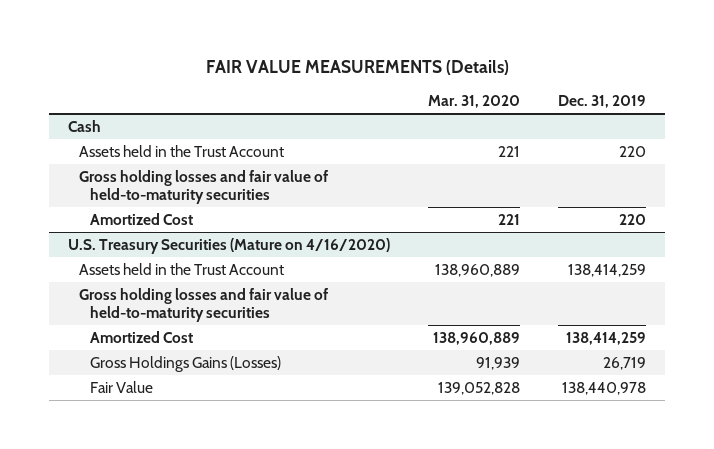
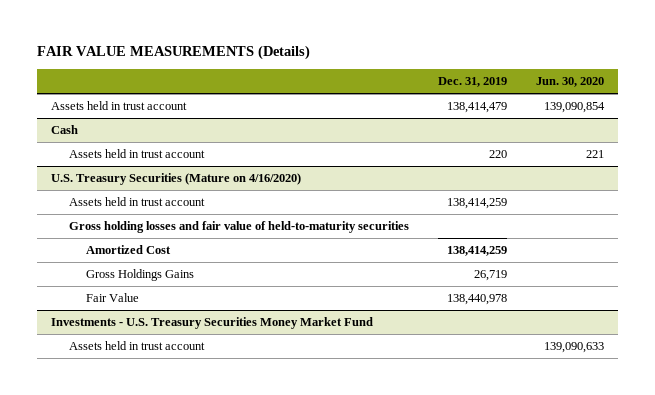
[428,95,521,109] Mar. 31, 2020 -> none
none -> [535,77,604,88] Jun. 30, 2020
none -> [51,101,188,111] Assets held in trust account
[78,169,328,204] Gross holding losses and fair value of held-to-maturity securities -> none
[89,212,193,225] Amortized Cost -> none
[78,144,284,157] Assets held in the Trust Account -> [68,149,205,159] Assets held in trust account
[78,262,284,275] Assets held in the Trust Account -> [68,197,205,207] Assets held in trust account
[89,355,281,372] Gross Holdings Gains (Losses) -> [85,269,194,282] Gross Holdings Gains
none -> [51,317,374,330] Investments - U.S. Treasury Securities Money Market Fund
none -> [68,341,205,351] Assets held in trust account

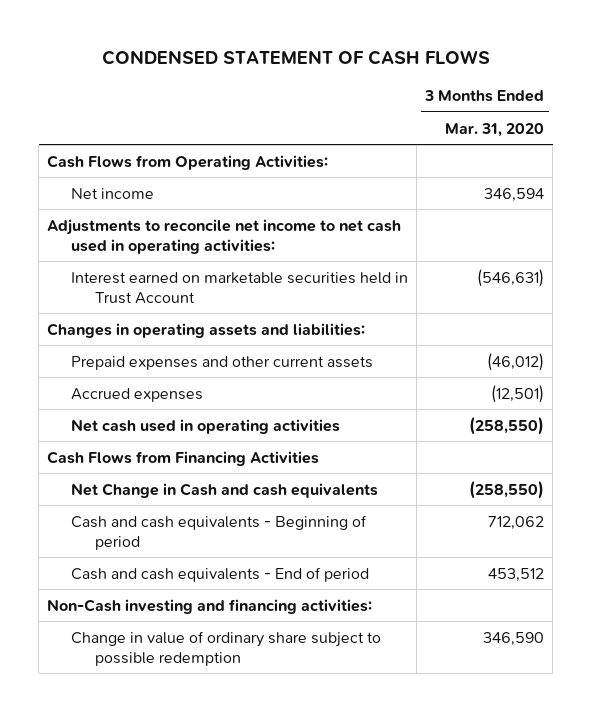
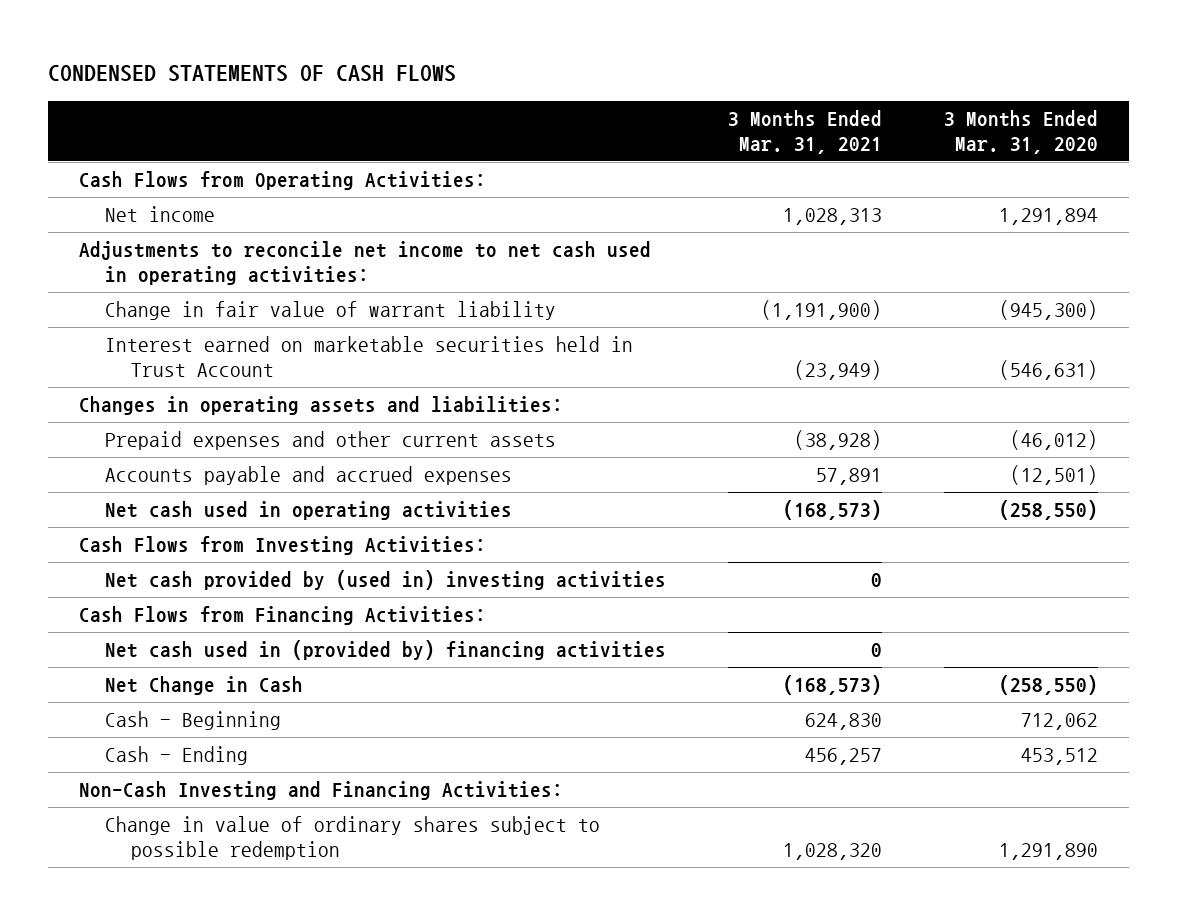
[101,49,490,65] CONDENSED STATEMENT OF CASH FLOWS -> [47,65,456,83] CONDENSED STATEMENTS OF CASH FLOWS
none -> [727,110,882,154] 3 Months Ended Mar. 31, 2021
[484,187,545,202] 346,594 -> [998,208,1098,226] 1,291,894
none -> [104,301,556,321] Change in fair value of warrant liability
[71,387,204,402] Accrued expenses -> [104,466,512,486] Accounts payable and accrued expenses
none -> [78,536,486,556] Cash Flows from Investing Activities:
none -> [104,570,666,591] Net cash provided by (used in) investing activities
[47,450,320,466] Cash Flows from Financing Activities -> [78,606,486,626] Cash Flows from Financing Activities:
none -> [104,640,666,661] Net cash used in (provided by) financing activities
[71,482,379,498] Net Change in Cash and cash equivalents -> [104,676,303,696] Net Change in Cash
[71,514,368,550] Cash and cash equivalents - Beginning of period -> [104,711,281,731] Cash - Beginning
[71,566,370,582] Cash and cash equivalents - End of period -> [104,746,248,766] Cash - Ending
[47,598,373,614] Non-Cash investing and financing activities: -> [78,781,563,801] Non-Cash Investing and Financing Activities:
[71,630,382,666] Change in value of ordinary share subject to possible redemption -> [104,816,600,860] Change in value of ordinary shares subject to possible redemption
[483,631,545,646] 346,590 -> [998,842,1098,860] 1,291,890

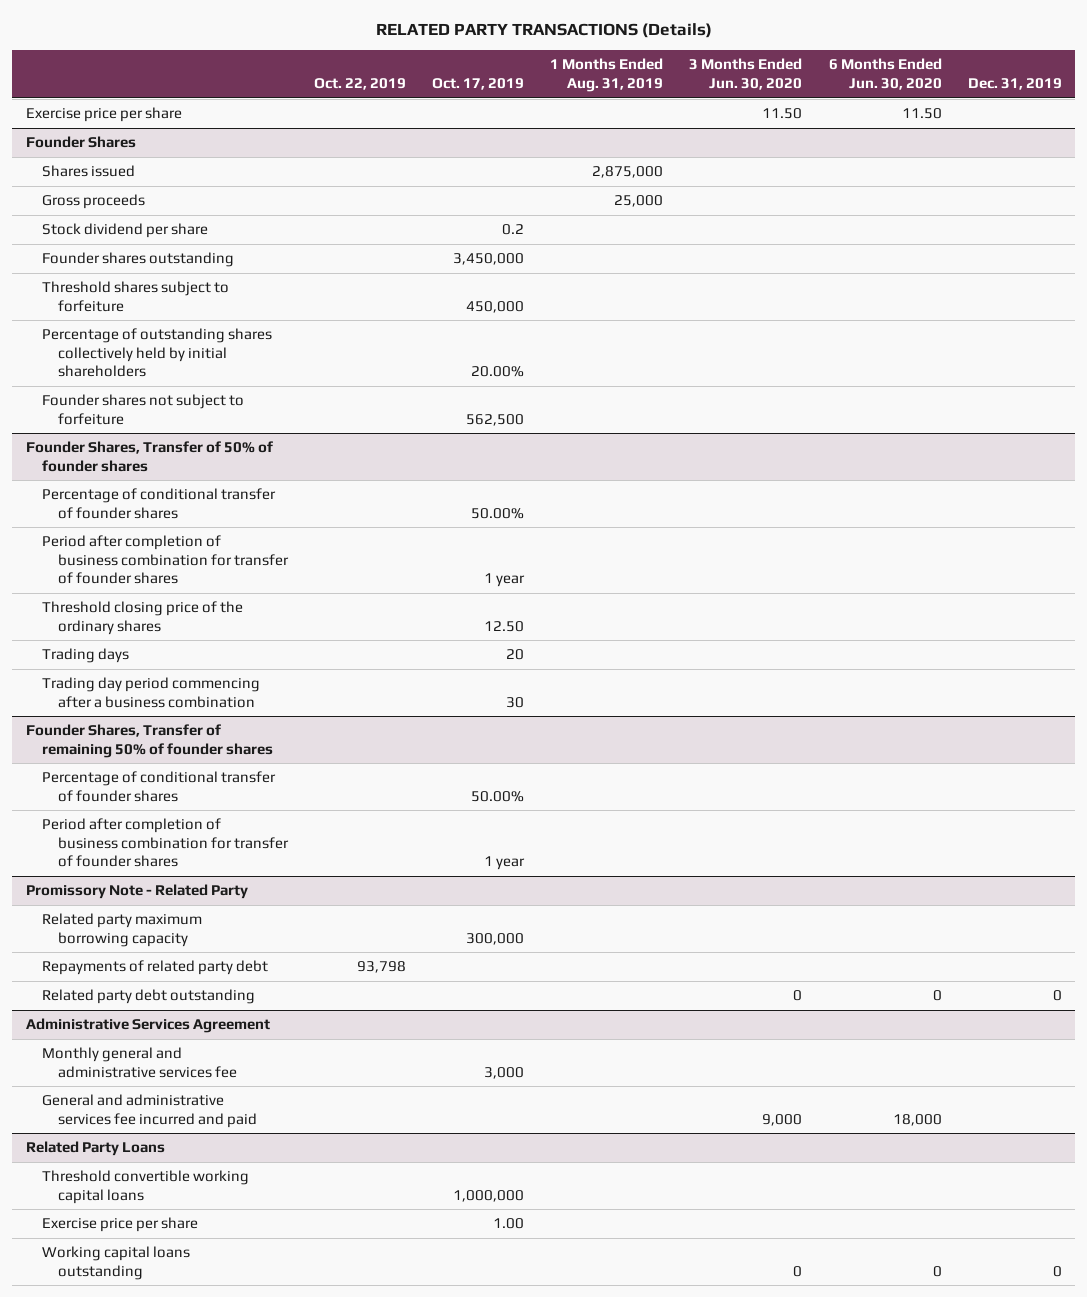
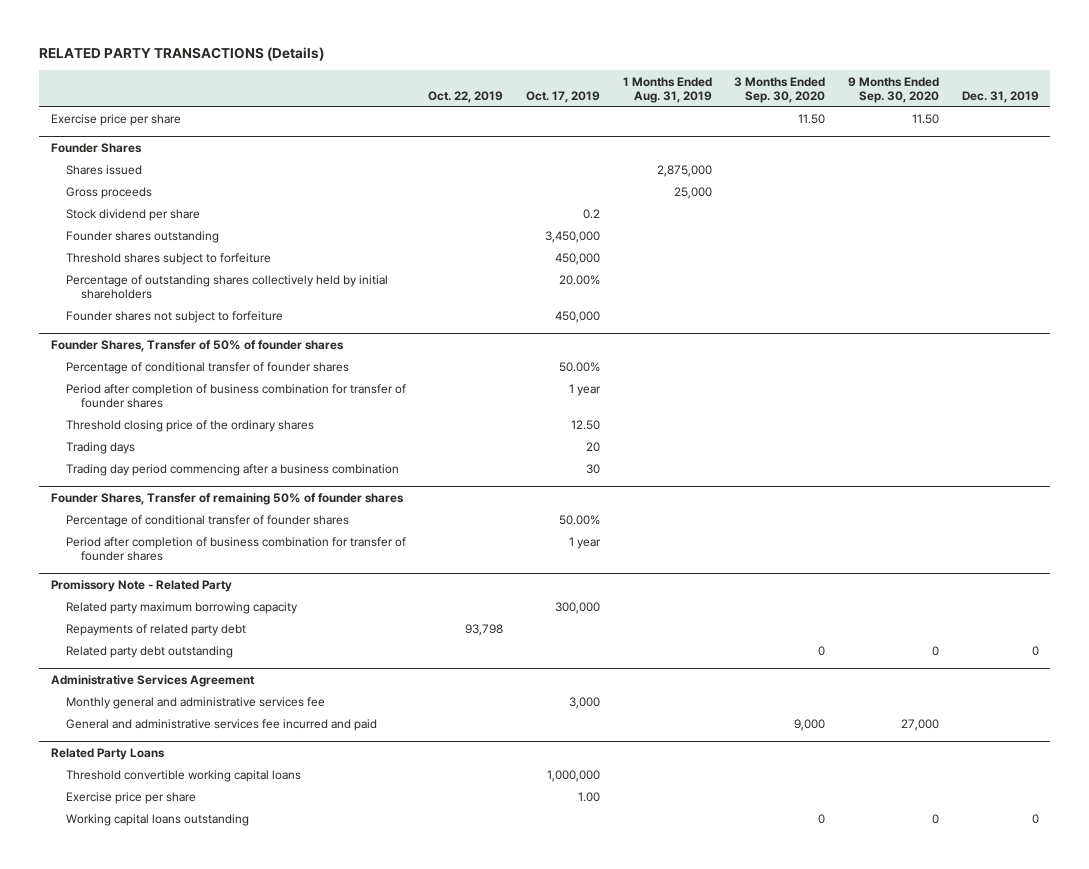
[689,58,803,90] 3 Months Ended Jun. 30, 2020 -> none
[828,58,942,90] 6 Months Ended Jun. 30, 2020 -> none
none -> [734,76,826,103] 3 Months Ended Sep. 30, 2020
none -> [848,76,940,103] 9 Months Ended Sep. 30, 2020
[466,413,525,426] 562,500 -> [555,311,601,324] 450,000

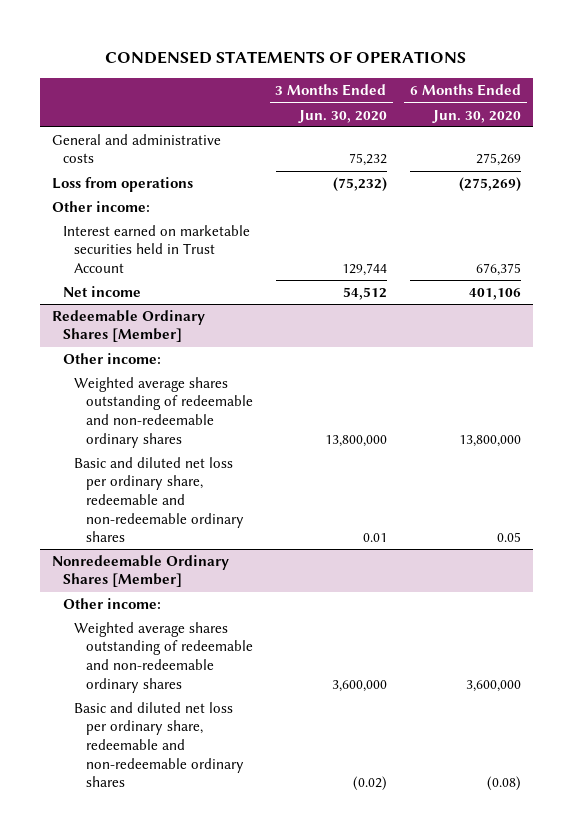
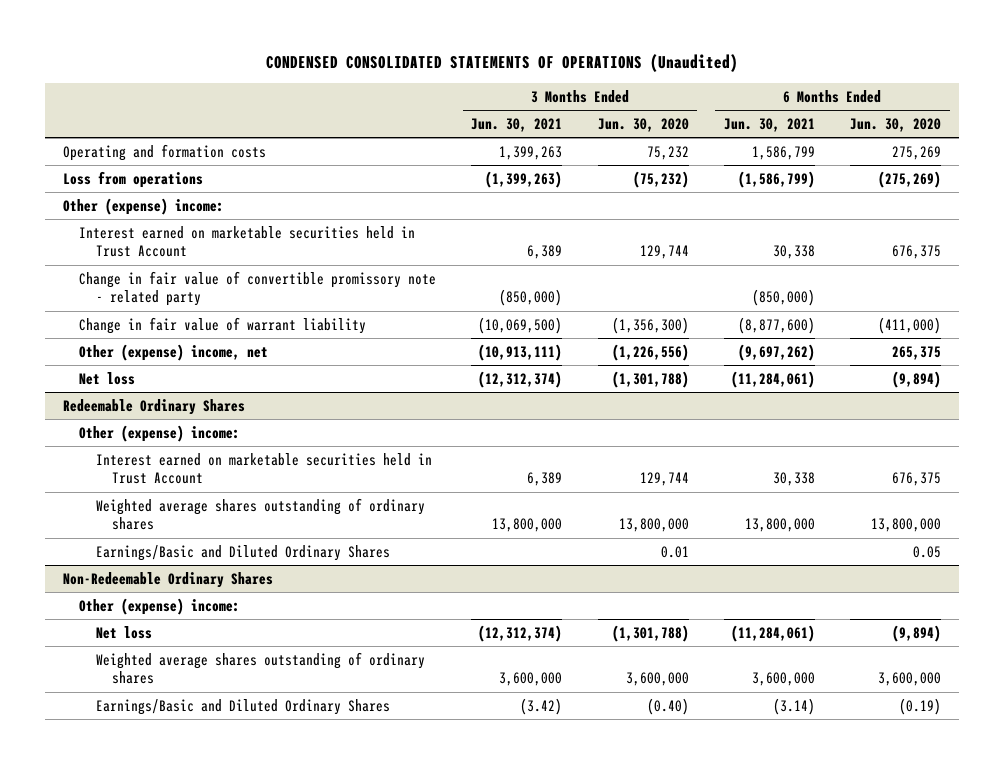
[105,51,467,65] CONDENSED STATEMENTS OF OPERATIONS -> [265,54,738,73] CONDENSED CONSOLIDATED STATEMENTS OF OPERATIONS (Unaudited)
none -> [471,117,563,132] Jun. 30, 2021
none -> [723,117,815,132] Jun. 30, 2021
[51,133,221,164] General and administrative costs -> [62,143,266,161] Operating and formation costs
[51,200,150,212] Other income: -> [62,197,224,215] Other (expense) income:
none -> [79,270,437,307] Change in fair value of convertible promissory note - related party
none -> [79,316,367,334] Change in fair value of warrant liability
none -> [79,343,269,361] Other (expense) income, net
[63,285,142,297] Net income -> [79,371,136,385] Net loss
[342,286,387,300] 54,512 -> [611,370,689,388] (1,301,788)
[469,287,522,300] 401,106 -> [891,370,941,388] (9,894)
[51,309,205,343] Redeemable Ordinary Shares [Member] -> [62,398,245,415] Redeemable Ordinary Shares
[63,352,162,364] Other income: -> [79,424,241,442] Other (expense) income:
none -> [95,452,432,485] Interest earned on marketable securities held in Trust Account
[74,376,253,448] Weighted average shares outstanding of redeemable and non-redeemable ordinary shares -> [95,497,425,531] Weighted average shares outstanding of ordinary shares
[74,456,244,543] Basic and diluted net loss per ordinary share, redeemable and non-redeemable ordinary shares -> [95,544,390,561] Earnings/Basic and Diluted Ordinary Shares
[51,554,229,588] Nonredeemable Ordinary Shares [Member] -> [62,571,273,588] Non-Redeemable Ordinary Shares
[63,597,162,609] Other income: -> [79,597,241,615] Other (expense) income:
none -> [95,625,152,639] Net loss
[74,621,253,693] Weighted average shares outstanding of redeemable and non-redeemable ordinary shares -> [95,651,425,685] Weighted average shares outstanding of ordinary shares
[74,701,244,788] Basic and diluted net loss per ordinary share, redeemable and non-redeemable ordinary shares -> [95,698,390,715] Earnings/Basic and Diluted Ordinary Shares
[352,776,387,792] (0.02) -> [646,697,689,715] (0.40)
[487,776,522,792] (0.08) -> [898,697,941,715] (0.19)

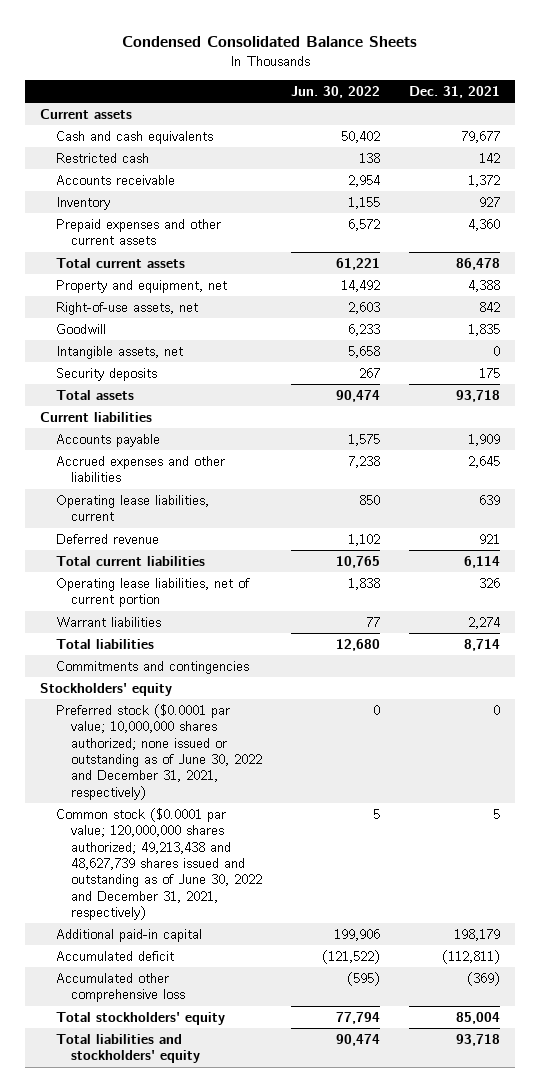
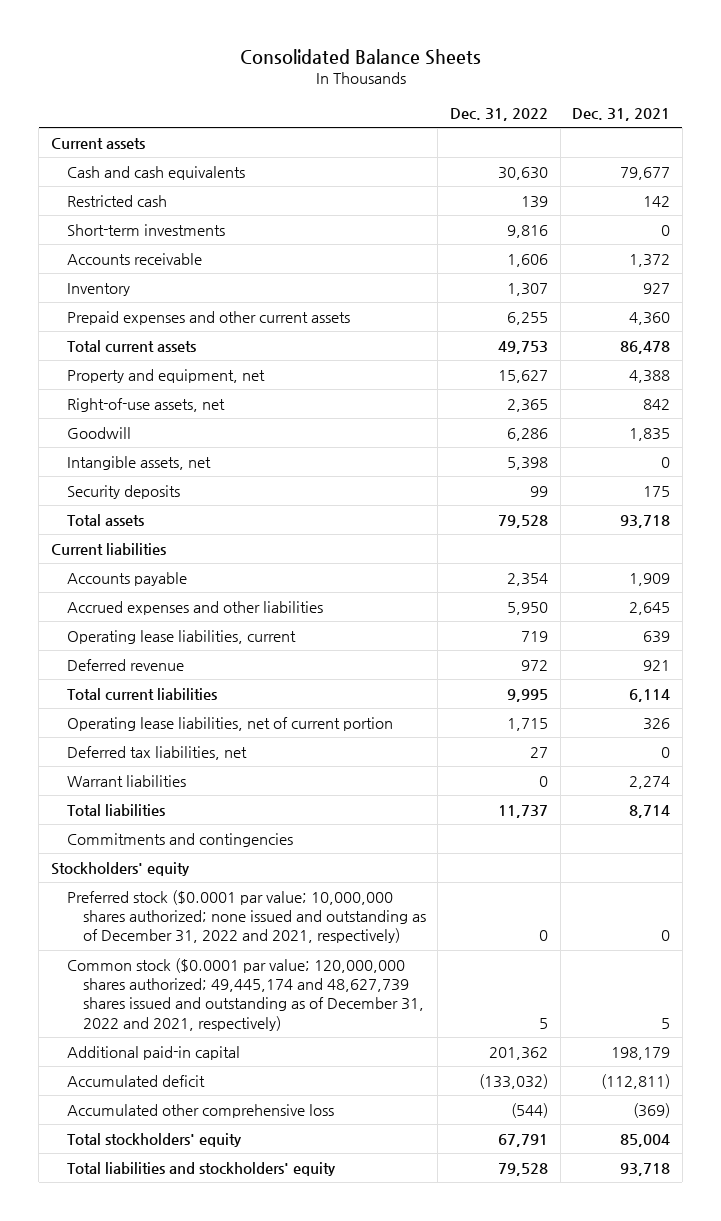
[122,36,418,48] Condensed Consolidated Balance Sheets -> [239,48,481,65] Consolidated Balance Sheets
[291,86,381,99] Jun. 30, 2022 -> none
none -> [449,108,548,122] Dec. 31, 2022
none -> [66,223,225,236] Short-term investments
none -> [66,745,247,760] Deferred tax liabilities, net
[55,703,263,800] Preferred stock ($0.0001 par value; 10,000,000 shares authorized; none issued or outstanding as of June 30, 2022 and December 31, 2021, respectively) -> [66,889,426,944] Preferred stock ($0.0001 par value; 10,000,000 shares authorized; none issued and outstanding as of December 31, 2022 and 2021, respectively)
[55,807,263,921] Common stock ($0.0001 par value; 120,000,000 shares authorized; 49,213,438 and 48,627,739 shares issued and outstanding as of June 30, 2022 and December 31, 2021, respectively) -> [66,957,424,1031] Common stock ($0.0001 par value; 120,000,000 shares authorized; 49,445,174 and 48,627,739 shares issued and outstanding as of December 31, 2022 and 2021, respectively)

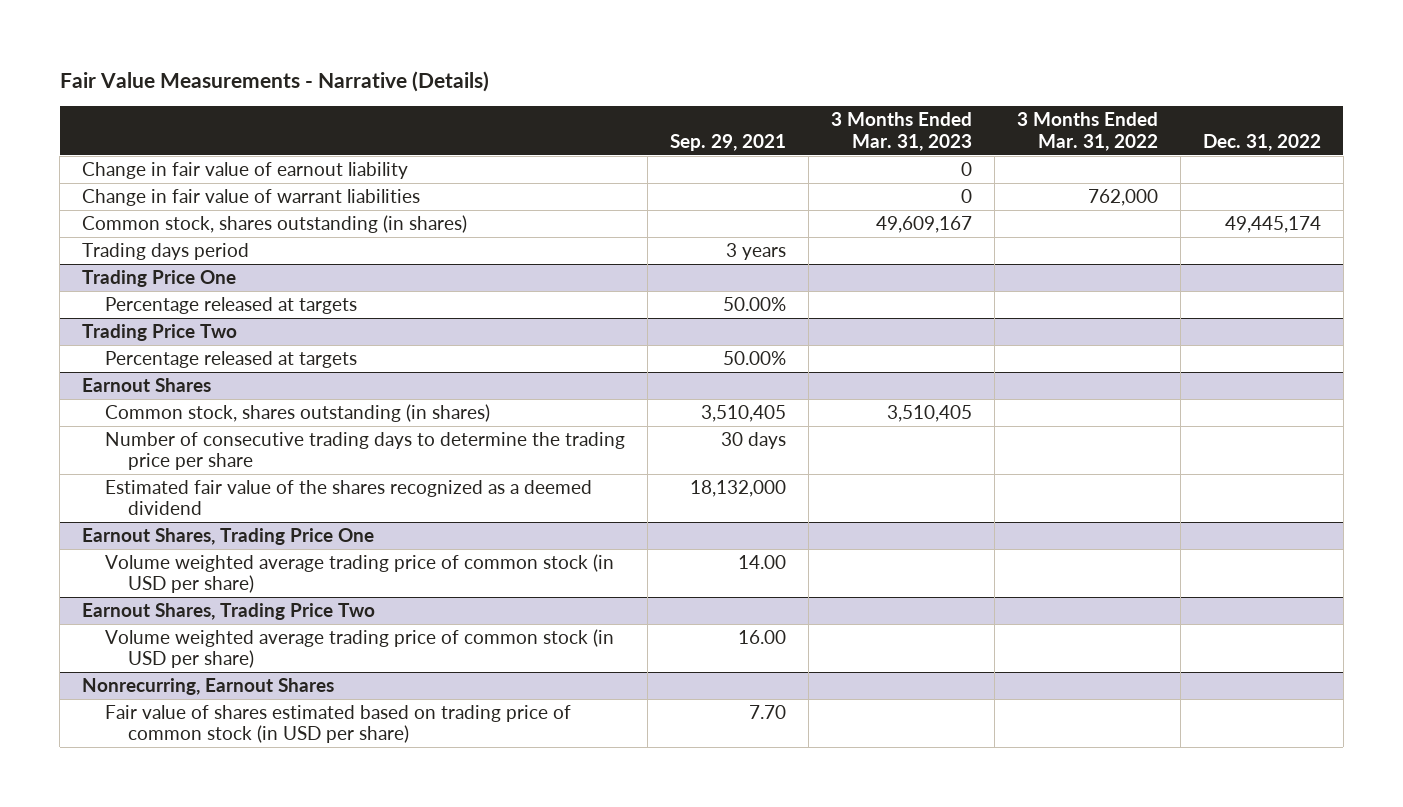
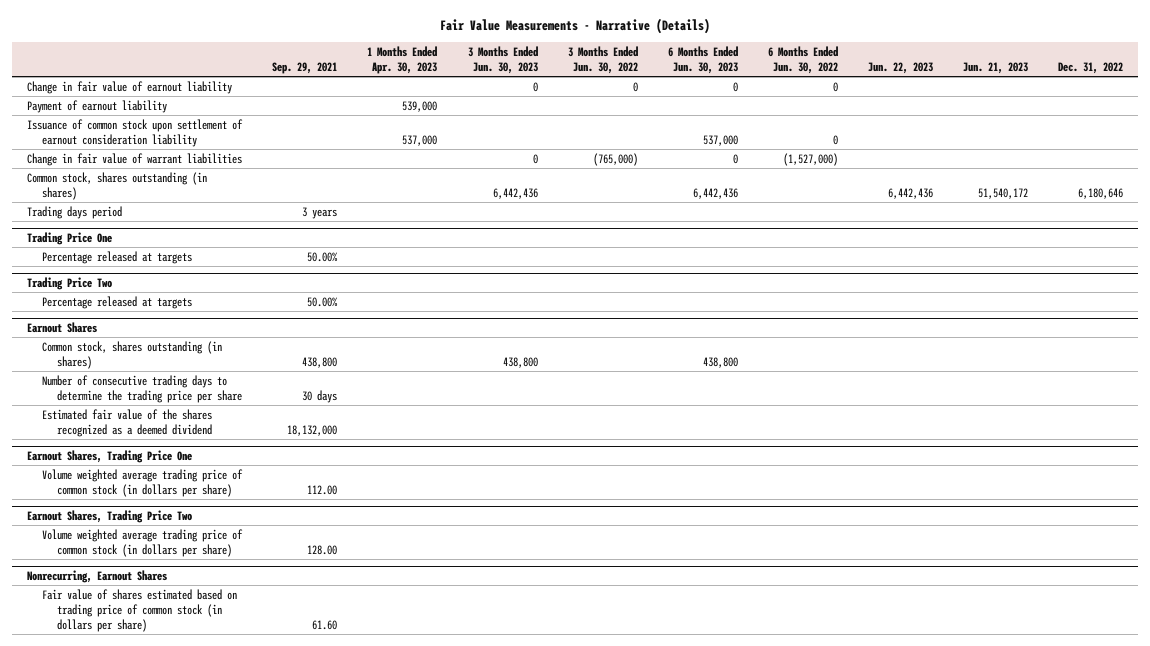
[830,112,972,151] 3 Months Ended Mar. 31, 2023 -> none
[1016,112,1158,151] 3 Months Ended Mar. 31, 2022 -> none
none -> [367,45,438,75] 1 Months Ended Apr. 30, 2023
none -> [467,45,538,75] 3 Months Ended Jun. 30, 2023
none -> [567,45,638,75] 3 Months Ended Jun. 30, 2022
none -> [667,45,738,75] 6 Months Ended Jun. 30, 2023
none -> [767,45,838,75] 6 Months Ended Jun. 30, 2022
none -> [867,62,933,75] Jun. 22, 2023
none -> [962,62,1028,75] Jun. 21, 2023
none -> [26,99,167,113] Payment of earnout liability
none -> [26,118,243,147] Issuance of common stock upon settlement of earnout consideration liability
[1224,216,1321,234] 49,445,174 -> [1078,187,1124,199] 6,180,646
[700,405,786,423] 3,510,405 -> [302,356,338,368] 438,800
[104,554,614,594] Volume weighted average trading price of common stock (in USD per share) -> [41,468,243,497] Volume weighted average trading price of common stock (in dollars per share)
[737,555,786,570] 14.00 -> [307,484,338,495] 112.00
[104,629,614,669] Volume weighted average trading price of common stock (in USD per share) -> [41,528,243,557] Volume weighted average trading price of common stock (in dollars per share)
[737,630,786,645] 16.00 -> [307,544,338,555] 128.00
[104,705,571,744] Fair value of shares estimated based on trading price of common stock (in USD per share) -> [41,588,237,633] Fair value of shares estimated based on trading price of common stock (in dollars per share)
[748,705,786,720] 7.70 -> [312,620,338,631] 61.60

